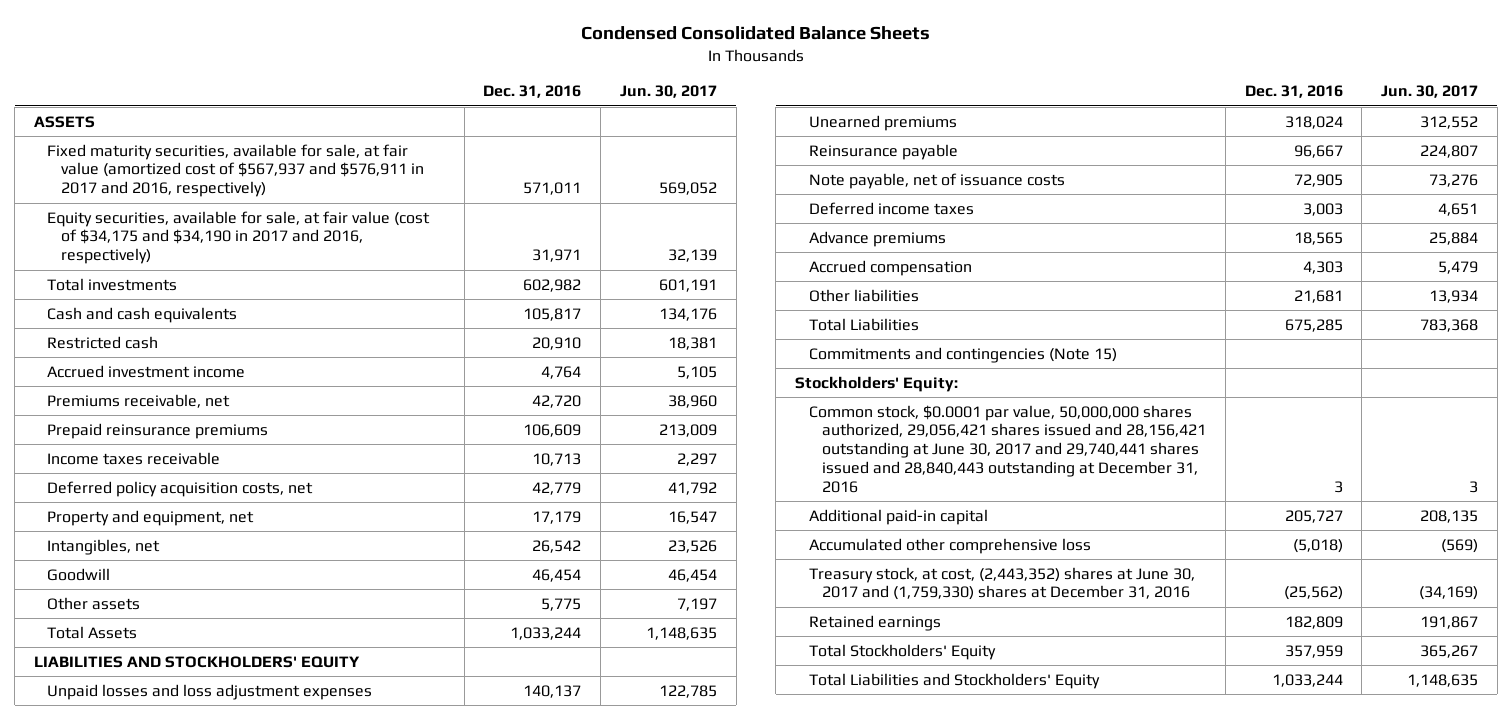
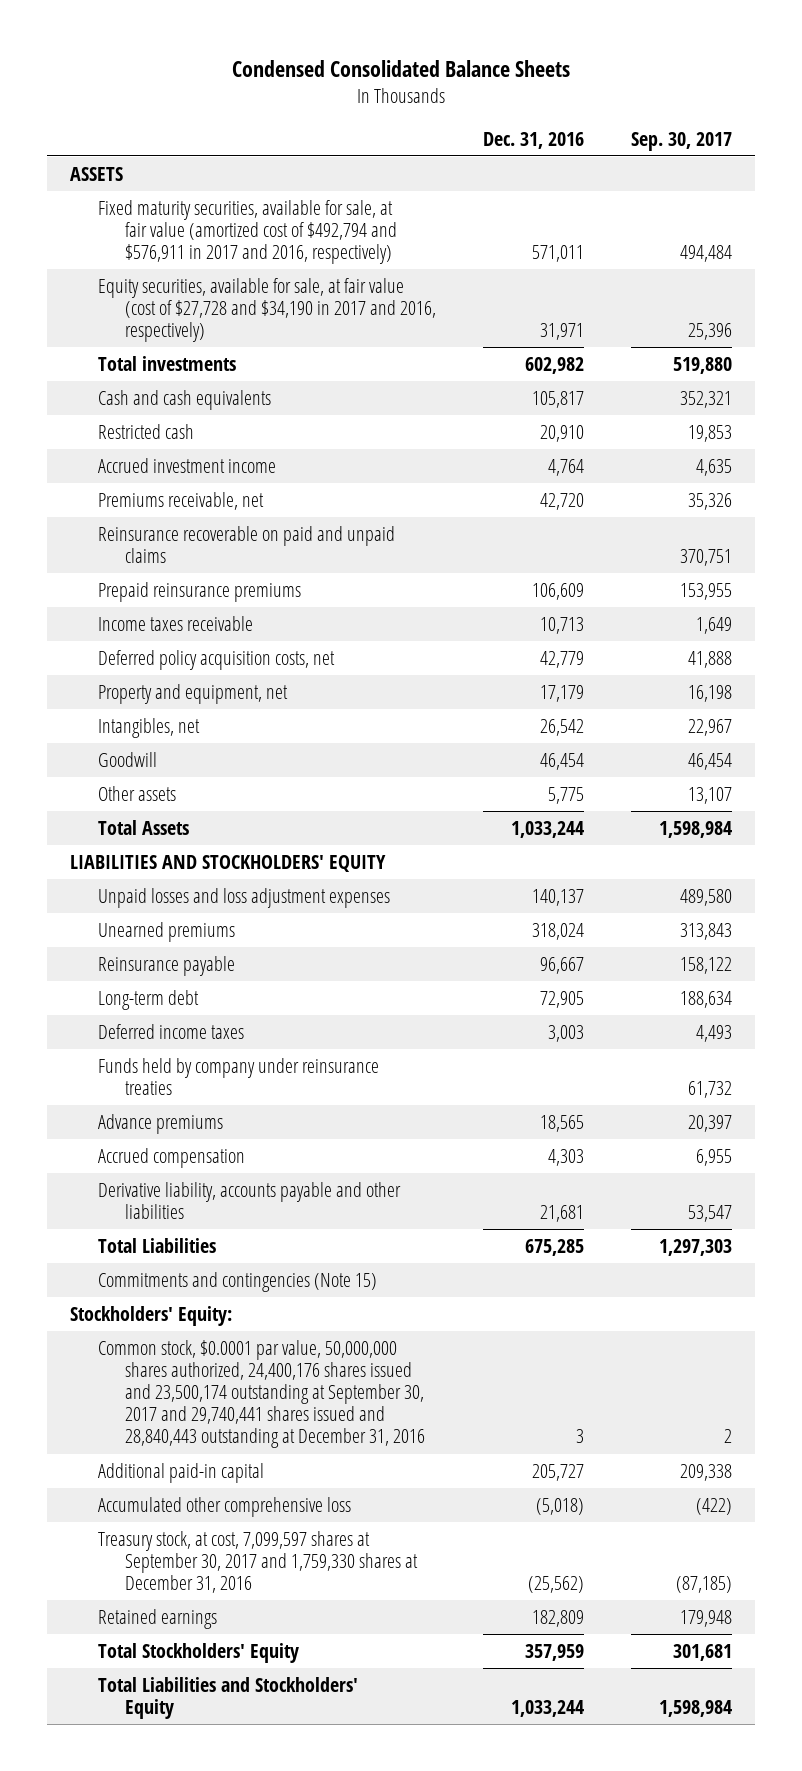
[619,85,717,99] Jun. 30, 2017 -> none
none -> [630,131,732,151] Sep. 30, 2017
[47,143,424,198] Fixed maturity securities, available for sale, at fair value (amortized cost of $567,937 and $576,911 in 2017 and 2016, respectively) -> [97,199,398,265] Fixed maturity securities, available for sale, at fair value (amortized cost of $492,794 and $576,911 in 2017 and 2016, respectively)
[47,210,431,265] Equity securities, available for sale, at fair value (cost of $34,175 and $34,190 in 2017 and 2016, respectively) -> [97,277,437,343] Equity securities, available for sale, at fair value (cost of $27,728 and $34,190 in 2017 and 2016, respectively)
none -> [97,525,395,563] Reinsurance recoverable on paid and unpaid claims
[808,172,1065,189] Note payable, net of issuance costs -> [97,989,199,1010] Long-term debt
none -> [97,1057,379,1095] Funds held by company under reinsurance treaties
[808,288,919,302] Other liabilities -> [97,1181,401,1219] Derivative liability, accounts payable and other liabilities
[808,404,1207,494] Common stock, $0.0001 par value, 50,000,000 shares authorized, 29,056,421 shares issued and 28,156,421 outstanding at June 30, 2017 and 29,740,441 shares issued and 28,840,443 outstanding at December 31, 2016 -> [97,1339,426,1449] Common stock, $0.0001 par value, 50,000,000 shares authorized, 24,400,176 shares issued and 23,500,174 outstanding at September 30, 2017 and 29,740,441 shares issued and 28,840,443 outstanding at December 31, 2016
[808,566,1195,601] Treasury stock, at cost, (2,443,352) shares at June 30, 2017 and (1,759,330) shares at December 31, 2016 -> [97,1530,419,1594] Treasury stock, at cost, 7,099,597 shares at September 30, 2017 and 1,759,330 shares at December 31, 2016

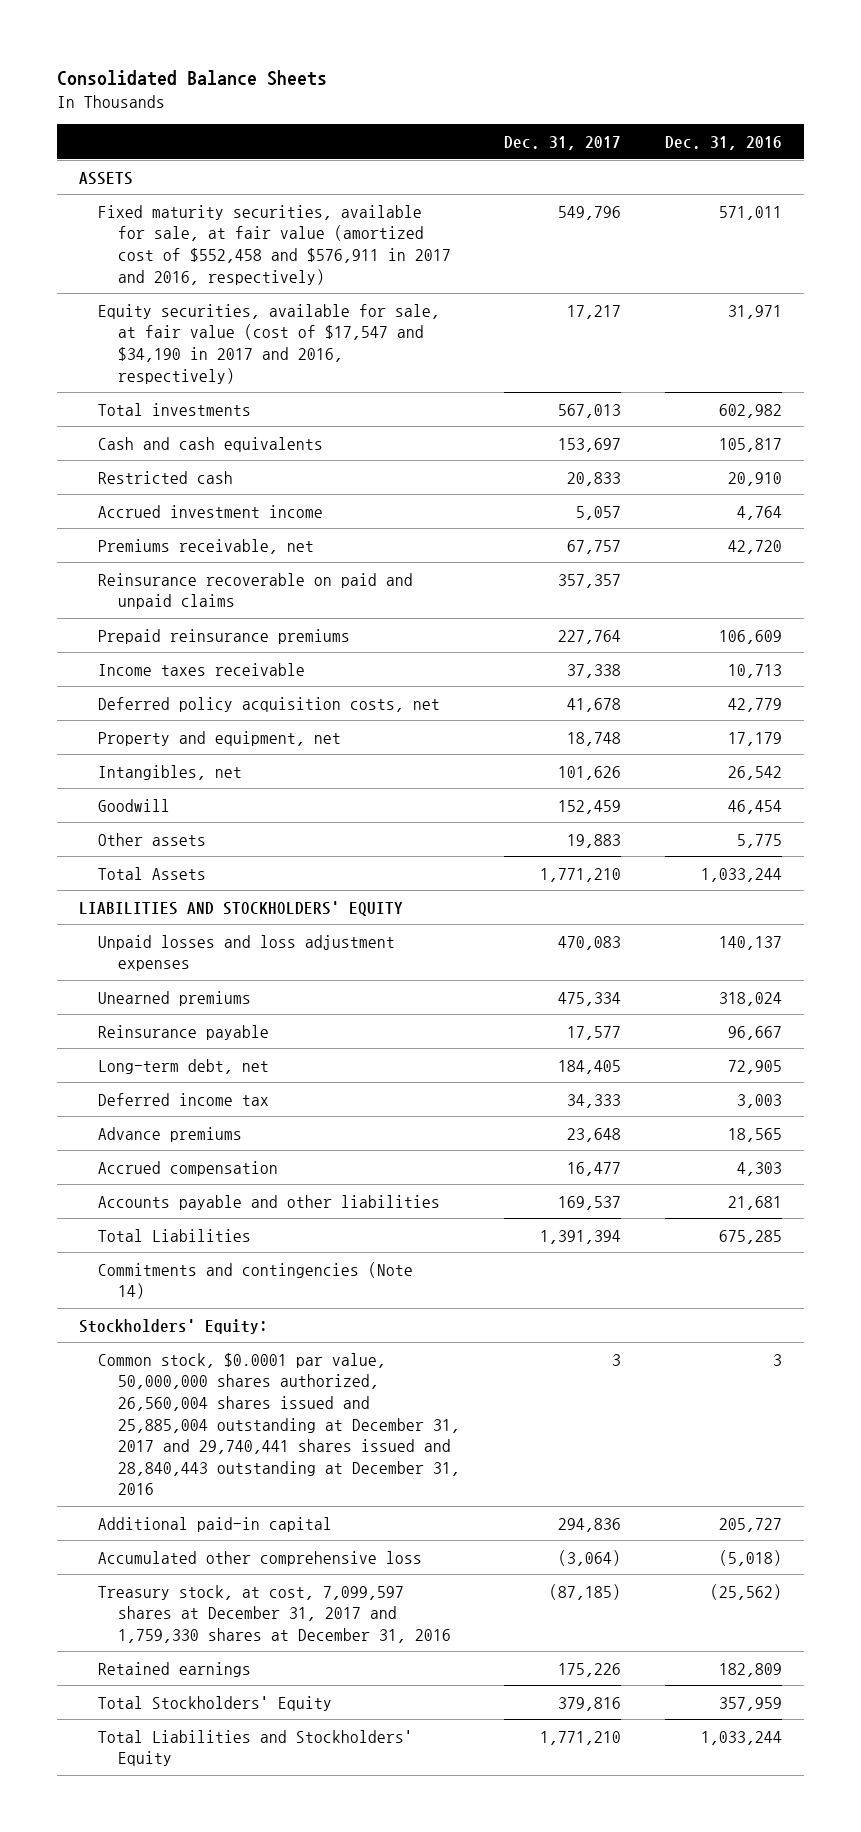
[232,59,571,77] Condensed Consolidated Balance Sheets -> [57,70,328,87] Consolidated Balance Sheets
[630,131,732,151] Sep. 30, 2017 -> none
none -> [503,135,621,150] Dec. 31, 2017
[97,199,398,265] Fixed maturity securities, available for sale, at fair value (amortized cost of $492,794 and $576,911 in 2017 and 2016, respectively) -> [98,204,451,285] Fixed maturity securities, available for sale, at fair value (amortized cost of $552,458 and $576,911 in 2017 and 2016, respectively)
[97,277,437,343] Equity securities, available for sale, at fair value (cost of $27,728 and $34,190 in 2017 and 2016, respectively) -> [98,303,441,384] Equity securities, available for sale, at fair value (cost of $17,547 and $34,190 in 2017 and 2016, respectively)
[97,1057,379,1095] Funds held by company under reinsurance treaties -> none
[97,989,199,1010] Long-term debt -> [98,1058,270,1074] Long-term debt, net
[97,1023,244,1039] Deferred income taxes -> [98,1092,270,1106] Deferred income tax
[97,1181,401,1219] Derivative liability, accounts payable and other liabilities -> [98,1194,441,1210] Accounts payable and other liabilities
[97,1271,377,1292] Commitments and contingencies (Note 15) -> [98,1261,414,1300] Commitments and contingencies (Note 14)
[97,1339,426,1449] Common stock, $0.0001 par value, 50,000,000 shares authorized, 24,400,176 shares issued and 23,500,174 outstanding at September 30, 2017 and 29,740,441 shares issued and 28,840,443 outstanding at December 31, 2016 -> [98,1352,460,1496] Common stock, $0.0001 par value, 50,000,000 shares authorized, 26,560,004 shares issued and 25,885,004 outstanding at December 31, 2017 and 29,740,441 shares issued and 28,840,443 outstanding at December 31, 2016
[97,1530,419,1594] Treasury stock, at cost, 7,099,597 shares at September 30, 2017 and 1,759,330 shares at December 31, 2016 -> [98,1584,451,1643] Treasury stock, at cost, 7,099,597 shares at December 31, 2017 and 1,759,330 shares at December 31, 2016

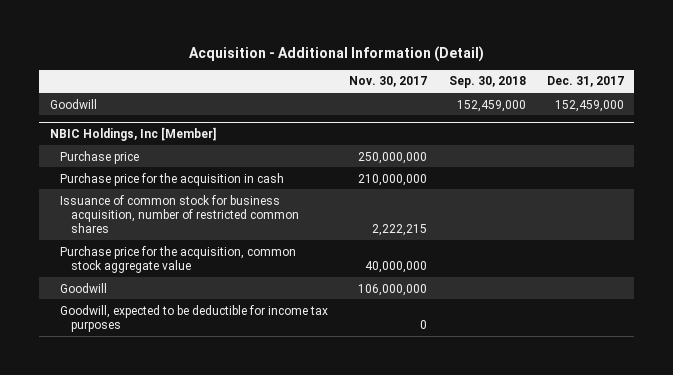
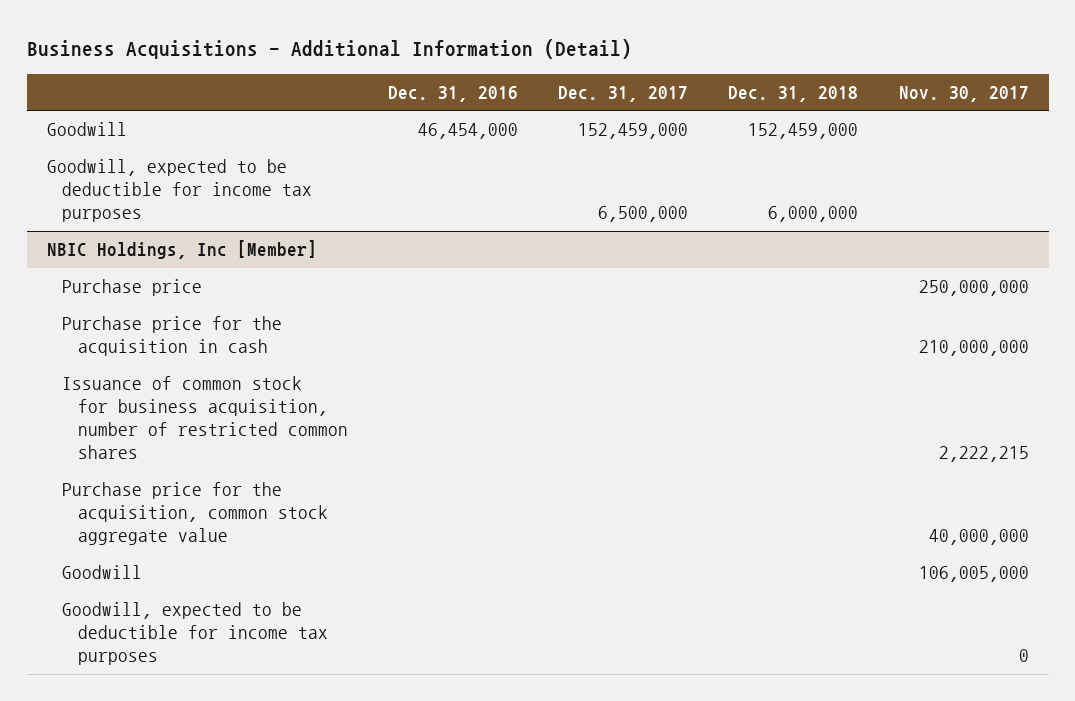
[188,45,484,62] Acquisition - Additional Information (Detail) -> [26,39,632,60] Business Acquisitions - Additional Information (Detail)
[448,76,526,89] Sep. 30, 2018 -> none
none -> [387,85,518,102] Dec. 31, 2016
none -> [728,85,859,102] Dec. 31, 2018
none -> [46,159,313,223] Goodwill, expected to be deductible for income tax purposes
[358,283,428,296] 106,000,000 -> [918,566,1029,583] 106,005,000

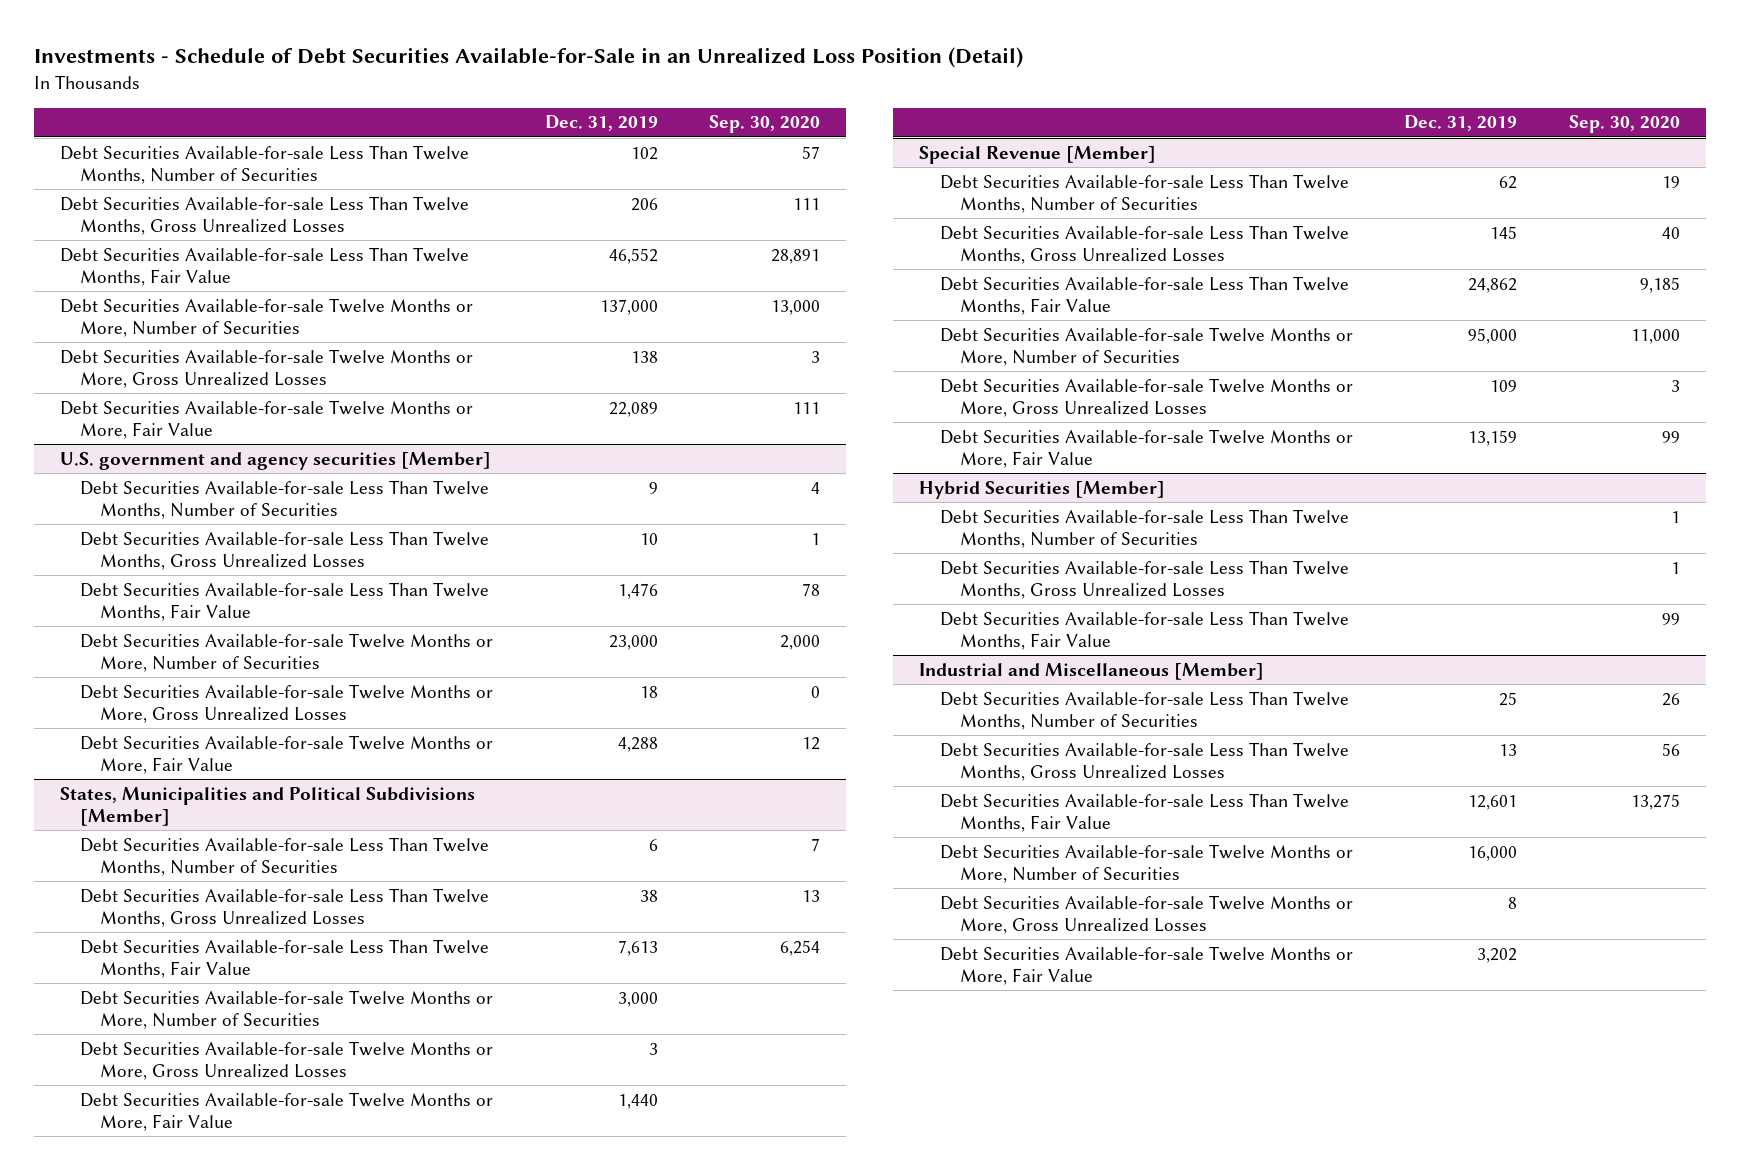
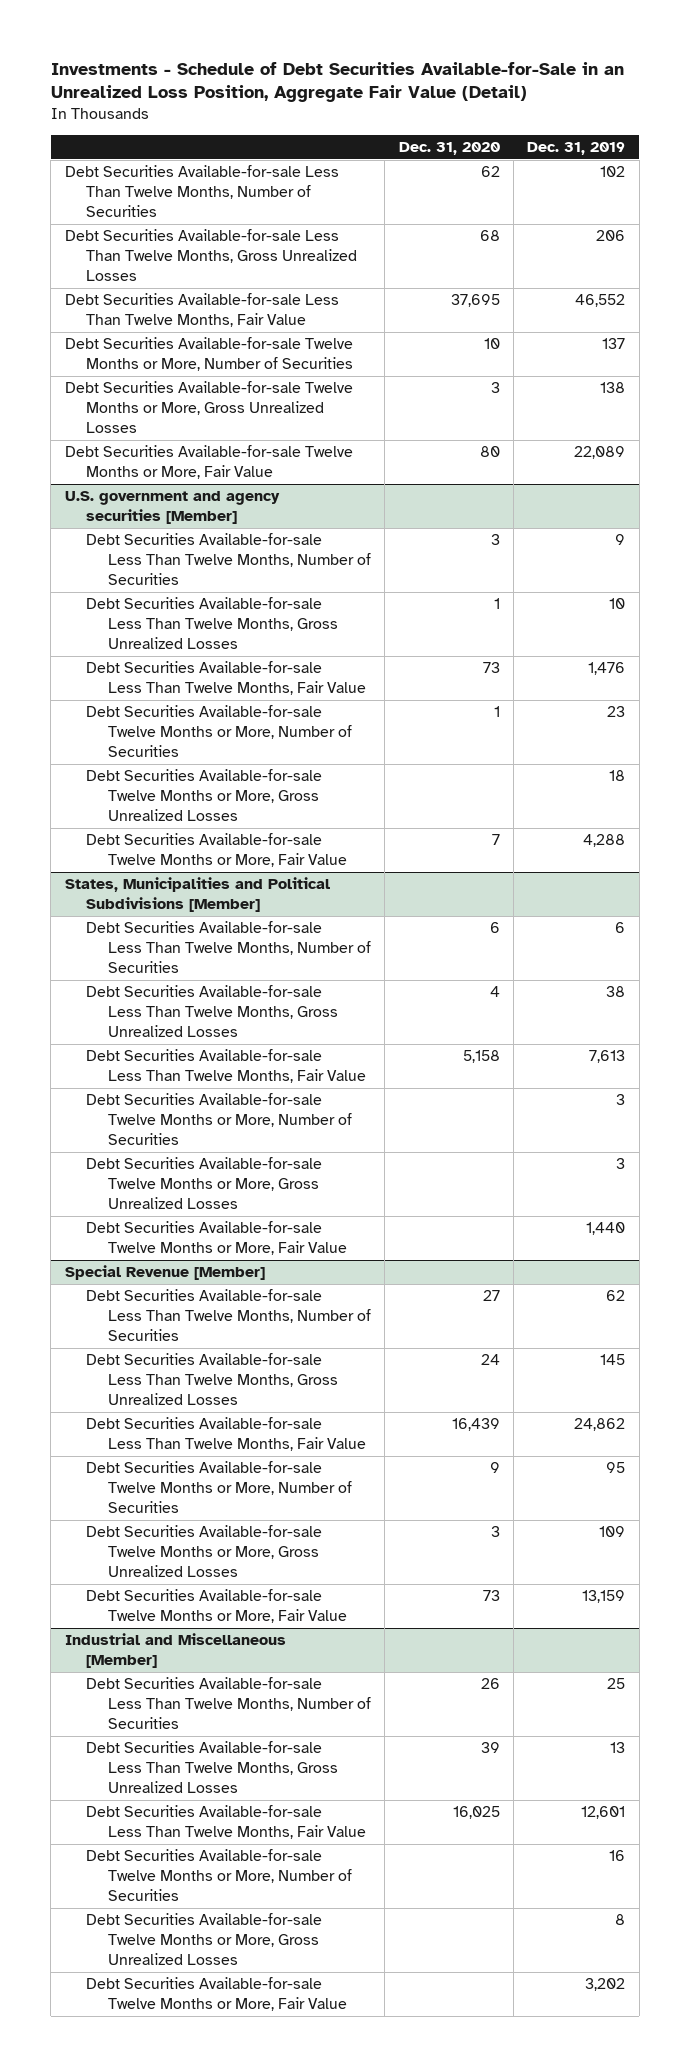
[33,47,1023,69] Investments - Schedule of Debt Securities Available-for-Sale in an Unrealized Loss Position (Detail) -> [50,61,624,103] Investments - Schedule of Debt Securities Available-for-Sale in an Unrealized Loss Position, Aggregate Fair Value (Detail)
[709,115,821,134] Sep. 30, 2020 -> none
none -> [398,141,500,155] Dec. 31, 2020
[599,298,658,315] 137,000 -> [602,338,626,350] 137
[608,634,658,650] 23,000 -> [607,706,626,718] 23
[617,991,658,1007] 3,000 -> [616,1094,626,1106] 3
[1468,327,1518,344] 95,000 -> [606,1462,626,1474] 95
[919,480,1166,499] Hybrid Securities [Member] -> none
[939,508,1349,548] Debt Securities Available-for-sale Less Than Twelve Months, Number of Securities -> none
[939,559,1349,599] Debt Securities Available-for-sale Less Than Twelve Months, Gross Unrealized Losses -> none
[939,610,1349,650] Debt Securities Available-for-sale Less Than Twelve Months, Fair Value -> none
[1468,845,1518,861] 16,000 -> [609,1850,626,1862] 16

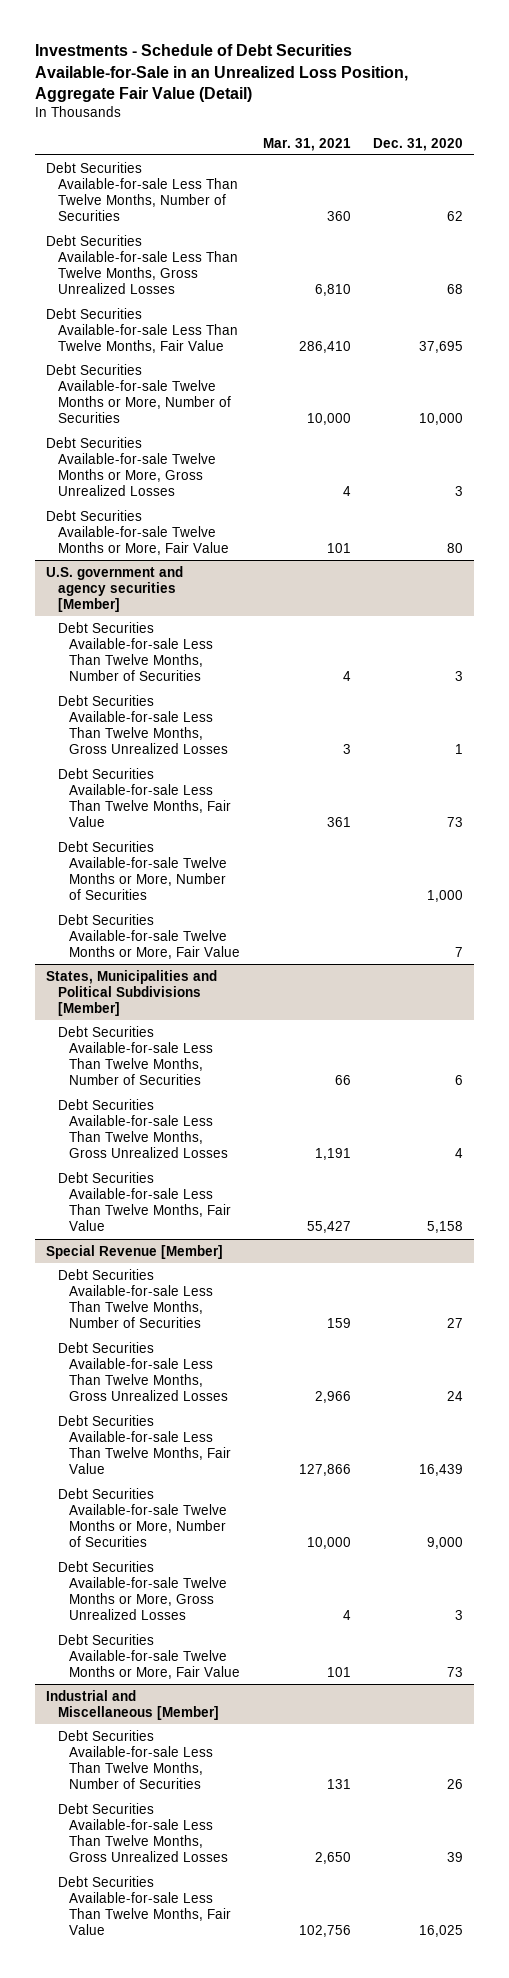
[527,141,626,155] Dec. 31, 2019 -> none
none -> [262,137,351,151] Mar. 31, 2021
[483,338,500,350] 10 -> [418,413,463,426] 10,000
[86,769,323,822] Debt Securities Available-for-sale Twelve Months or More, Gross Unrealized Losses -> none
[493,706,500,718] 1 -> [426,890,463,903] 1,000
[86,1093,352,1146] Debt Securities Available-for-sale Twelve Months or More, Number of Securities -> none
[86,1157,323,1210] Debt Securities Available-for-sale Twelve Months or More, Gross Unrealized Losses -> none
[86,1221,347,1256] Debt Securities Available-for-sale Twelve Months or More, Fair Value -> none
[489,1462,500,1474] 9 -> [426,1537,463,1550] 9,000
[86,1849,352,1902] Debt Securities Available-for-sale Twelve Months or More, Number of Securities -> none
[86,1913,323,1966] Debt Securities Available-for-sale Twelve Months or More, Gross Unrealized Losses -> none
[86,1977,347,2012] Debt Securities Available-for-sale Twelve Months or More, Fair Value -> none

